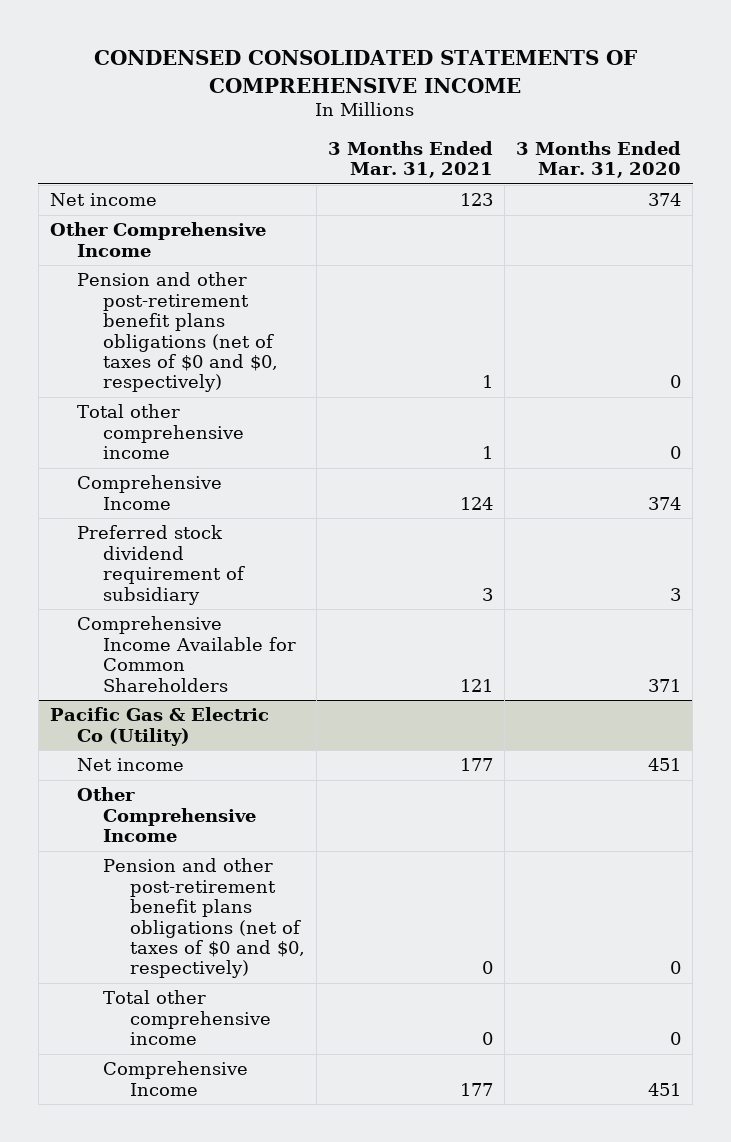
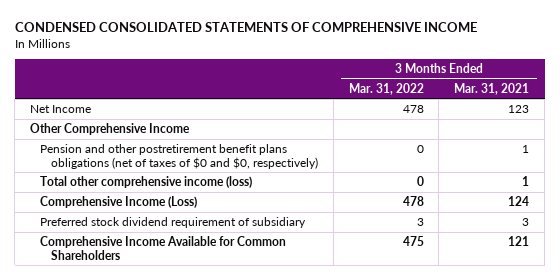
[515,140,681,179] 3 Months Ended Mar. 31, 2020 -> none
none -> [348,82,424,95] Mar. 31, 2022
[49,193,157,207] Net income -> [30,104,92,113] Net Income
[76,272,279,393] Pension and other post-retirement benefit plans obligations (net of taxes of $0 and $0, respectively) -> [40,143,318,169] Pension and other postretirement benefit plans obligations (net of taxes of $0 and $0, respectively)
[76,404,245,460] Total other comprehensive income -> [40,175,253,188] Total other comprehensive income (loss)
[76,475,222,510] Comprehensive Income -> [40,195,198,208] Comprehensive Income (Loss)
[49,707,269,746] Pacific Gas & Electric Co (Utility) -> none
[76,758,184,772] Net income -> none
[76,787,257,843] Other Comprehensive Income -> none
[103,858,305,979] Pension and other post-retirement benefit plans obligations (net of taxes of $0 and $0, respectively) -> none
[103,990,271,1046] Total other comprehensive income -> none
[103,1061,249,1096] Comprehensive Income -> none

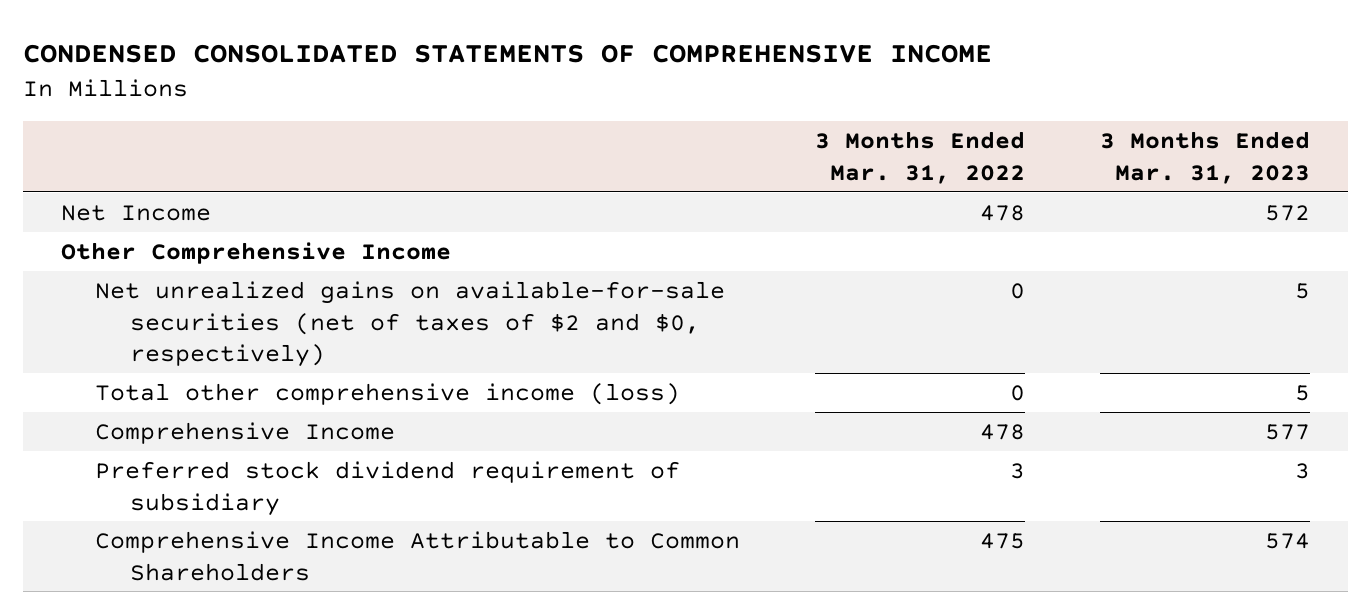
[454,82,530,95] Mar. 31, 2021 -> none
none -> [1100,130,1311,184] 3 Months Ended Mar. 31, 2023
[40,143,318,169] Pension and other postretirement benefit plans obligations (net of taxes of $0 and $0, respectively) -> none
none -> [95,280,726,368] Net unrealized gains on available-for-sale securities (net of taxes of $2 and $0, respectively)
[40,195,198,208] Comprehensive Income (Loss) -> [95,421,396,444] Comprehensive Income
[40,235,287,260] Comprehensive Income Available for Common Shareholders -> [95,530,741,581] Comprehensive Income Attributable to Common Shareholders

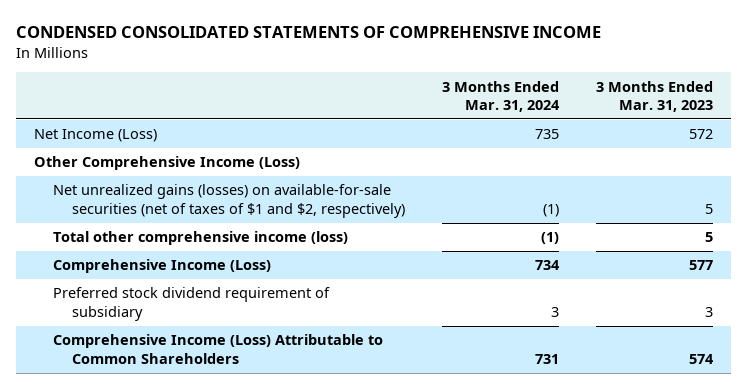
[815,130,1026,184] 3 Months Ended Mar. 31, 2022 -> none
none -> [441,80,560,112] 3 Months Ended Mar. 31, 2024
[60,204,211,221] Net Income -> [34,129,158,143] Net Income (Loss)
[60,241,451,264] Other Comprehensive Income -> [34,156,301,171] Other Comprehensive Income (Loss)
[95,280,726,368] Net unrealized gains on available-for-sale securities (net of taxes of $2 and $0, respectively) -> [52,184,405,218] Net unrealized gains (losses) on available-for-sale securities (net of taxes of $1 and $2, respectively)
[95,421,396,444] Comprehensive Income -> [52,259,271,274] Comprehensive Income (Loss)
[95,530,741,581] Comprehensive Income Attributable to Common Shareholders -> [52,334,383,364] Comprehensive Income (Loss) Attributable to Common Shareholders

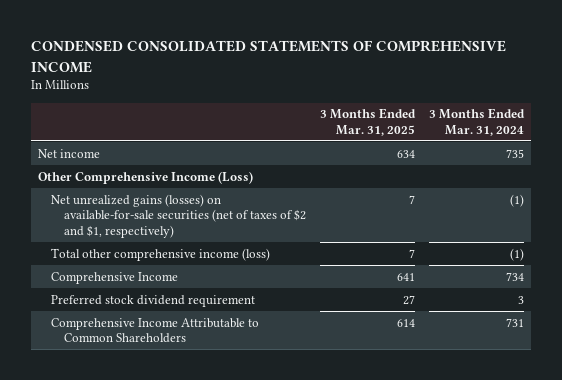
[595,80,713,112] 3 Months Ended Mar. 31, 2023 -> none
none -> [320,108,417,136] 3 Months Ended Mar. 31, 2025
[34,129,158,143] Net Income (Loss) -> [37,148,100,158] Net income
[52,184,405,218] Net unrealized gains (losses) on available-for-sale securities (net of taxes of $1 and $2, respectively) -> [50,193,307,238] Net unrealized gains (losses) on available-for-sale securities (net of taxes of $2 and $1, respectively)
[52,259,271,274] Comprehensive Income (Loss) -> [50,271,178,284] Comprehensive Income
[52,287,330,321] Preferred stock dividend requirement of subsidiary -> [50,294,255,307] Preferred stock dividend requirement
[52,334,383,364] Comprehensive Income (Loss) Attributable to Common Shareholders -> [50,317,259,344] Comprehensive Income Attributable to Common Shareholders

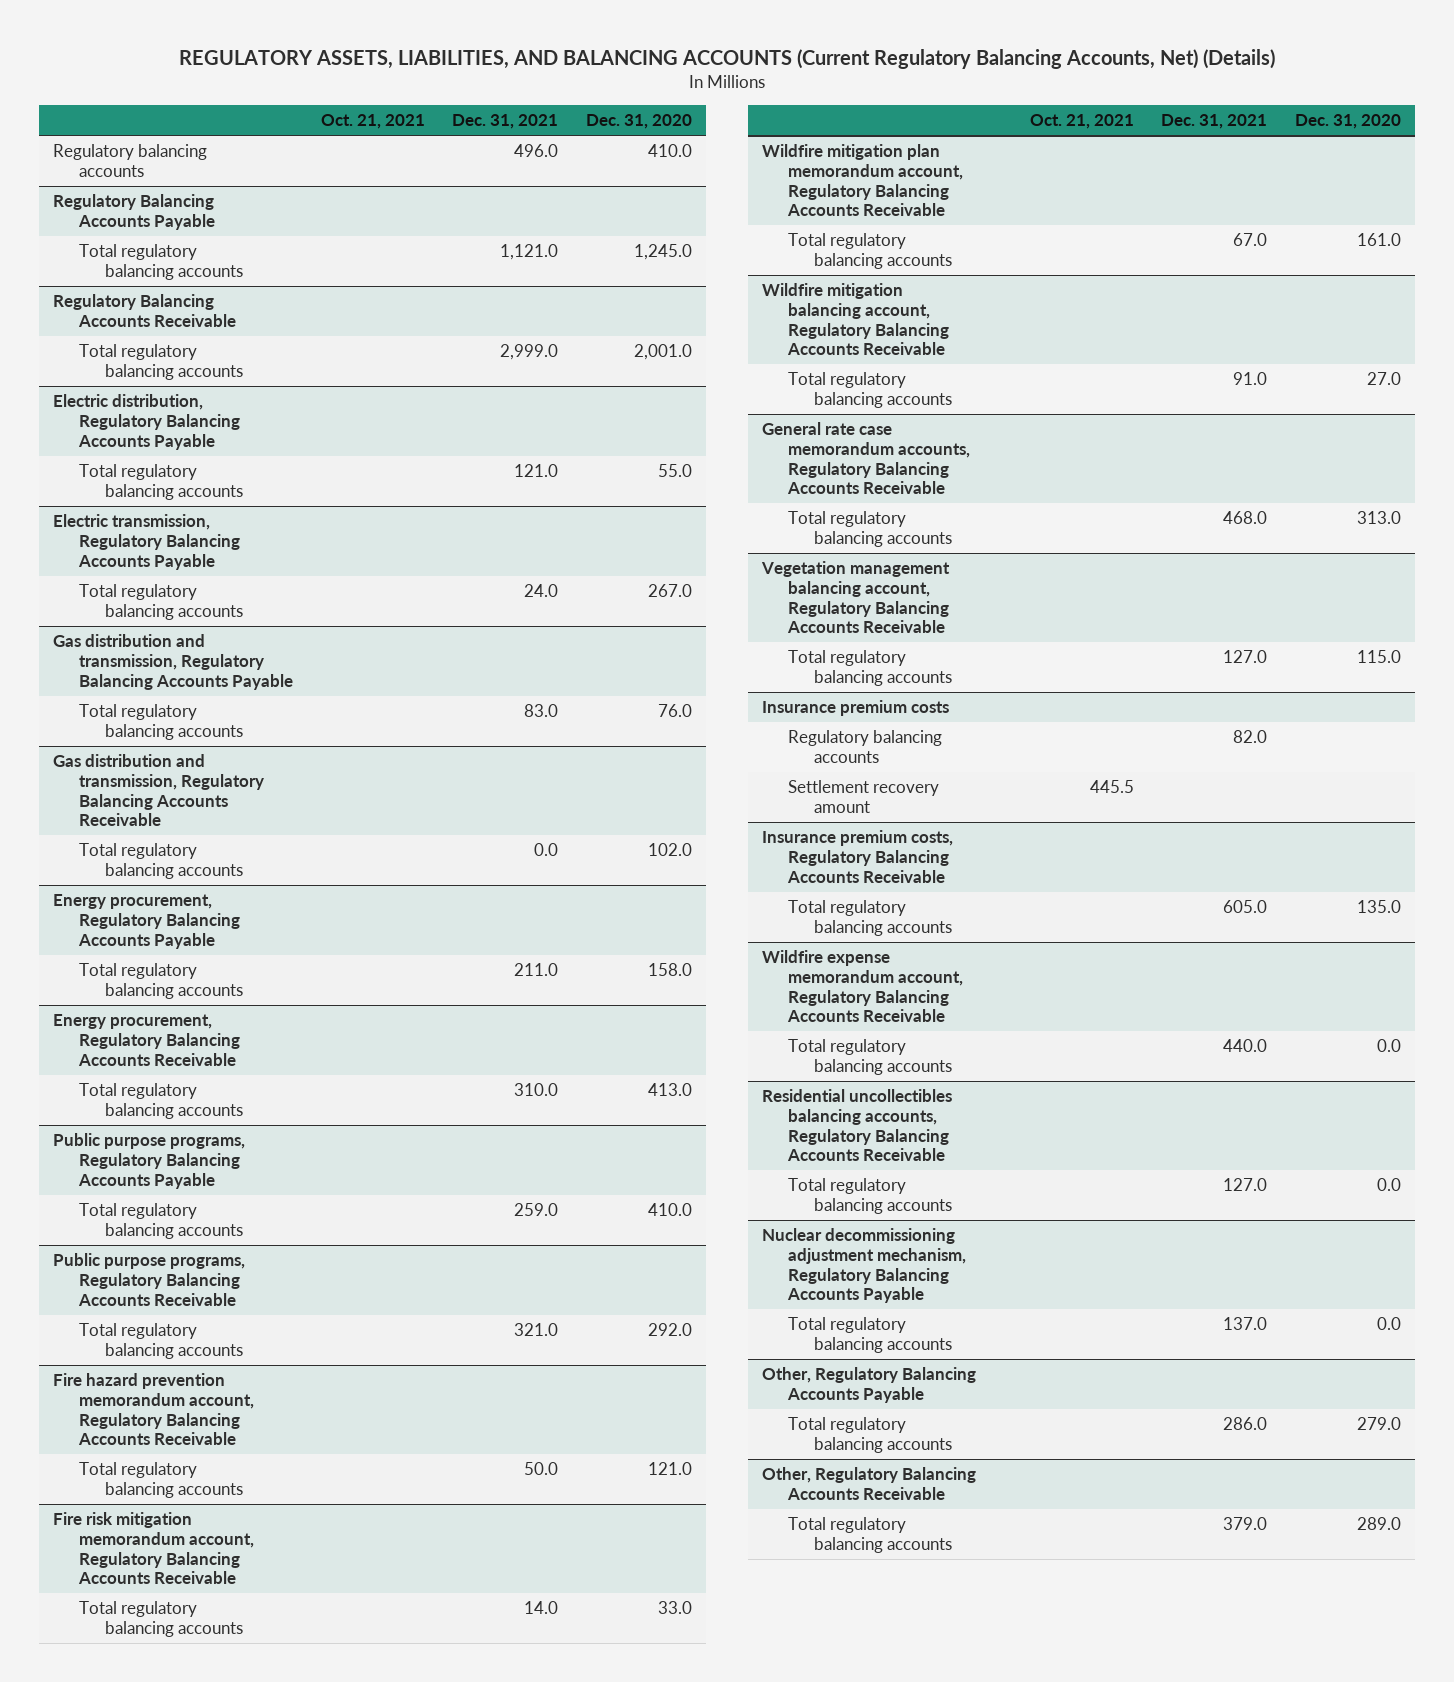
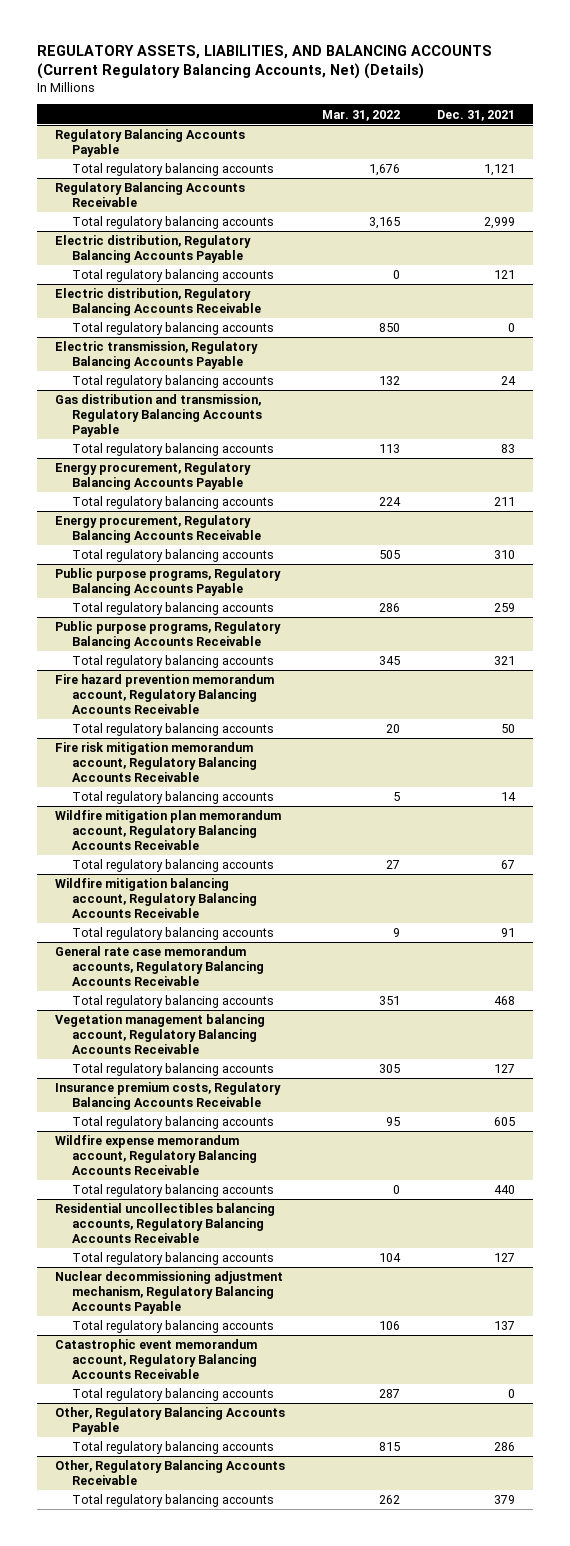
[320,114,425,130] Oct. 21, 2021 -> none
[585,114,692,130] Dec. 31, 2020 -> none
none -> [321,109,400,121] Mar. 31, 2022
[52,144,207,177] Regulatory balancing accounts -> none
[500,244,559,261] 1,121.0 -> [483,164,515,177] 1,121
[500,344,559,361] 2,999.0 -> [483,217,515,230] 2,999
[514,464,559,478] 121.0 -> [493,270,515,280] 121
none -> [55,288,262,316] Electric distribution, Regulatory Balancing Accounts Receivable
none -> [72,322,275,336] Total regulatory balancing accounts
[524,584,559,598] 24.0 -> [500,376,516,386] 24
[52,754,265,827] Gas distribution and transmission, Regulatory Balancing Accounts Receivable -> none
[79,843,244,879] Total regulatory balancing accounts -> none
[524,704,559,718] 83.0 -> [500,444,515,454] 83
[514,963,559,977] 211.0 -> [493,497,515,507] 211
[514,1083,559,1097] 310.0 -> [493,550,515,560] 310
[514,1203,559,1217] 259.0 -> [493,603,515,613] 259
[514,1323,559,1337] 321.0 -> [493,656,515,666] 321
[524,1462,559,1476] 50.0 -> [500,724,515,734] 50
[524,1601,559,1615] 14.0 -> [500,792,516,802] 14
[1233,233,1268,247] 67.0 -> [500,860,515,870] 67
[1233,372,1268,386] 91.0 -> [500,928,515,938] 91
[1223,511,1268,525] 468.0 -> [493,996,515,1006] 468
[761,700,949,717] Insurance premium costs -> none
[788,730,943,763] Regulatory balancing accounts -> none
[788,780,940,813] Settlement recovery amount -> none
[1223,650,1268,664] 127.0 -> [493,1064,515,1074] 127
[1223,900,1268,914] 605.0 -> [493,1117,515,1127] 605
[1223,1039,1268,1053] 440.0 -> [493,1185,515,1195] 440
[1223,1178,1268,1192] 127.0 -> [493,1253,515,1263] 127
[1223,1317,1268,1331] 137.0 -> [493,1321,515,1331] 137
none -> [55,1339,258,1379] Catastrophic event memorandum account, Regulatory Balancing Accounts Receivable
none -> [72,1388,275,1402] Total regulatory balancing accounts
[1223,1417,1268,1431] 286.0 -> [493,1442,515,1452] 286
[1223,1517,1268,1531] 379.0 -> [493,1495,515,1505] 379

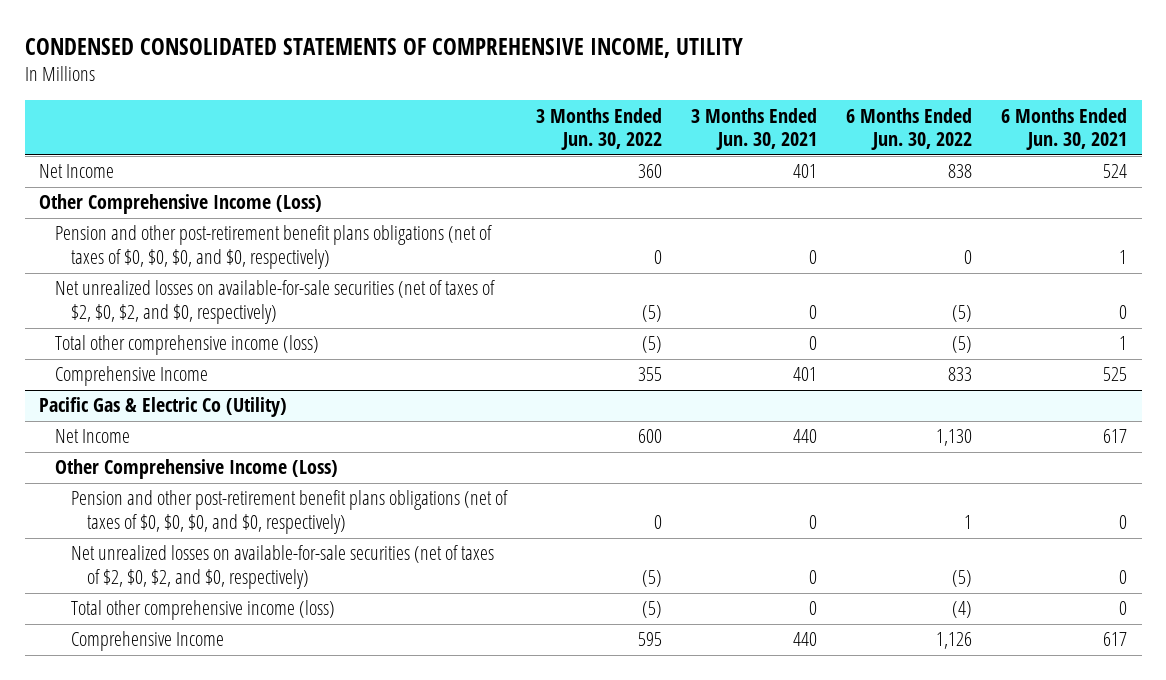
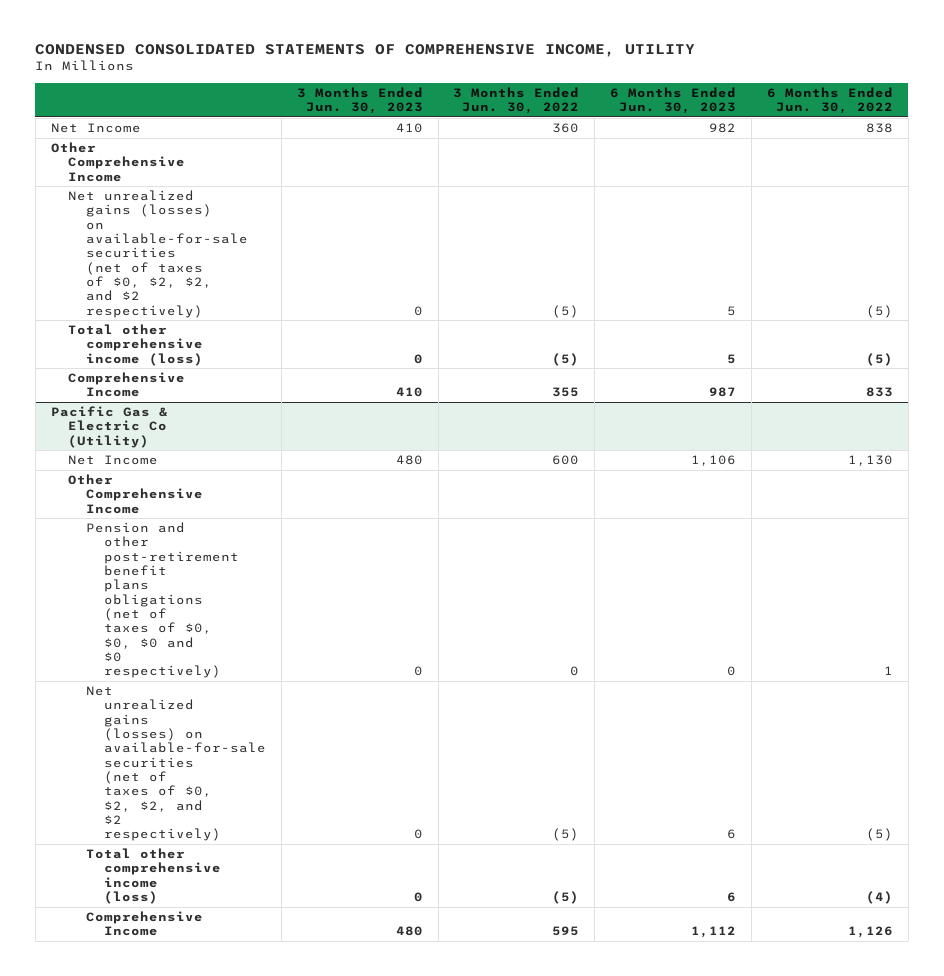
[691,107,818,151] 3 Months Ended Jun. 30, 2021 -> none
[1001,107,1128,151] 6 Months Ended Jun. 30, 2021 -> none
none -> [296,86,423,115] 3 Months Ended Jun. 30, 2023
none -> [610,86,737,115] 6 Months Ended Jun. 30, 2023
[55,225,493,270] Pension and other post-retirement benefit plans obligations (net of taxes of $0, $0, $0, and $0, respectively) -> none
[39,194,323,215] Other Comprehensive Income (Loss) -> [50,142,186,182] Other Comprehensive Income
[55,280,496,325] Net unrealized losses on available-for-sale securities (net of taxes of $2, $0, $2, and $0, respectively) -> [68,190,249,318] Net unrealized gains (losses) on available-for-sale securities (net of taxes of $0, $2, $2, and $2 respectively)
[55,459,339,480] Other Comprehensive Income (Loss) -> [68,474,204,514] Other Comprehensive Income
[70,490,508,535] Pension and other post-retirement benefit plans obligations (net of taxes of $0, $0, $0, and $0, respectively) -> [86,522,239,679] Pension and other post-retirement benefit plans obligations (net of taxes of $0, $0, $0 and $0 respectively)
[70,545,494,590] Net unrealized losses on available-for-sale securities (net of taxes of $2, $0, $2, and $0, respectively) -> [86,686,266,842] Net unrealized gains (losses) on available-for-sale securities (net of taxes of $0, $2, $2, and $2 respectively)

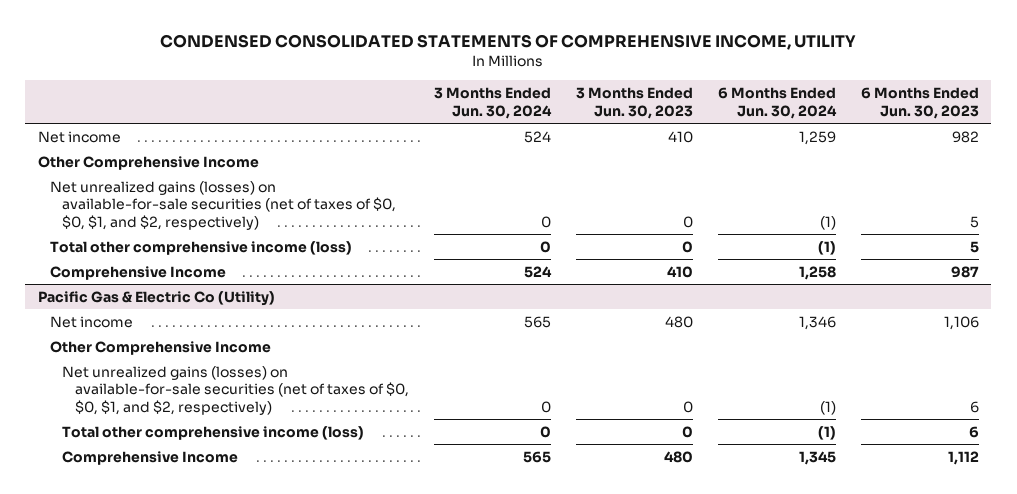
[453,86,580,115] 3 Months Ended Jun. 30, 2022 -> none
[767,86,894,115] 6 Months Ended Jun. 30, 2022 -> none
none -> [433,86,552,119] 3 Months Ended Jun. 30, 2024
none -> [717,86,837,119] 6 Months Ended Jun. 30, 2024
[50,123,141,134] Net Income -> [37,130,121,143] Net income
[68,190,249,318] Net unrealized gains (losses) on available-for-sale securities (net of taxes of $0, $2, $2, and $2 respectively) -> [49,180,397,230] Net unrealized gains (losses) on available-for-sale securities (net of taxes of $0, $0, $1, and $2, respectively)
[68,455,159,466] Net Income -> [49,315,133,328] Net income
[86,522,239,679] Pension and other post-retirement benefit plans obligations (net of taxes of $0, $0, $0 and $0 respectively) -> none
[86,686,266,842] Net unrealized gains (losses) on available-for-sale securities (net of taxes of $0, $2, $2, and $2 respectively) -> [62,365,409,415] Net unrealized gains (losses) on available-for-sale securities (net of taxes of $0, $0, $1, and $2, respectively)

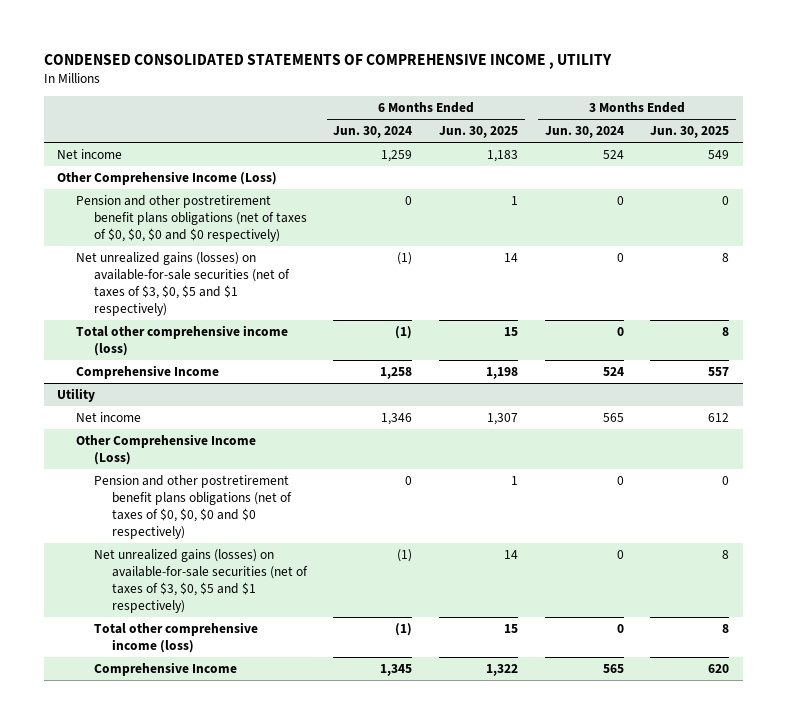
[160,34,857,51] CONDENSED CONSOLIDATED STATEMENTS OF COMPREHENSIVE INCOME, UTILITY -> [44,53,613,69] CONDENSED CONSOLIDATED STATEMENTS OF COMPREHENSIVE INCOME , UTILITY
[575,86,693,119] 3 Months Ended Jun. 30, 2023 -> none
[860,86,979,119] 6 Months Ended Jun. 30, 2023 -> none
none -> [439,126,519,139] Jun. 30, 2025
none -> [650,126,730,139] Jun. 30, 2025
[37,155,259,170] Other Comprehensive Income -> [57,170,278,185] Other Comprehensive Income (Loss)
none -> [75,194,307,243] Pension and other postretirement benefit plans obligations (net of taxes of $0, $0, $0 and $0 respectively)
[49,180,397,230] Net unrealized gains (losses) on available-for-sale securities (net of taxes of $0, $0, $1, and $2, respectively) -> [75,251,290,317] Net unrealized gains (losses) on available-for-sale securities (net of taxes of $3, $0, $5 and $1 respectively)
[37,290,275,306] Pacific Gas & Electric Co (Utility) -> [57,387,96,402] Utility
[49,340,271,355] Other Comprehensive Income -> [75,433,256,466] Other Comprehensive Income (Loss)
none -> [93,474,292,540] Pension and other postretirement benefit plans obligations (net of taxes of $0, $0, $0 and $0 respectively)
[62,365,409,415] Net unrealized gains (losses) on available-for-sale securities (net of taxes of $0, $0, $1, and $2, respectively) -> [93,548,308,614] Net unrealized gains (losses) on available-for-sale securities (net of taxes of $3, $0, $5 and $1 respectively)

